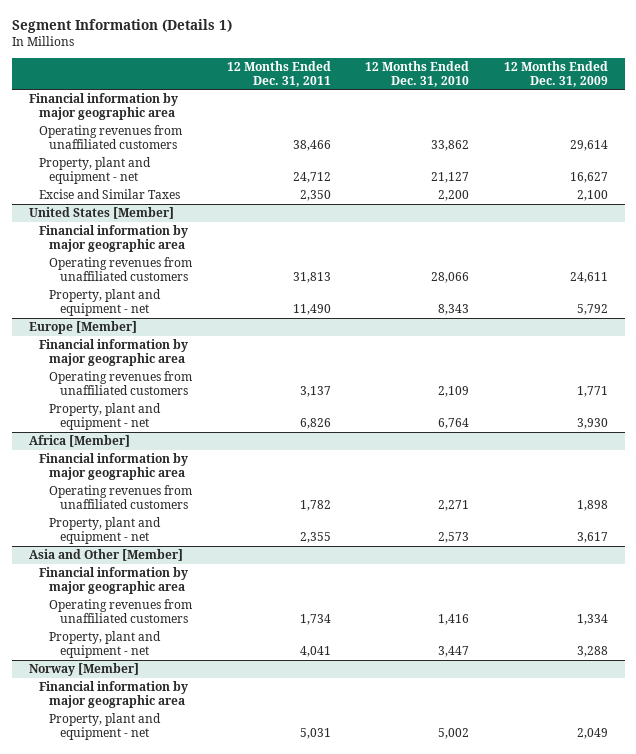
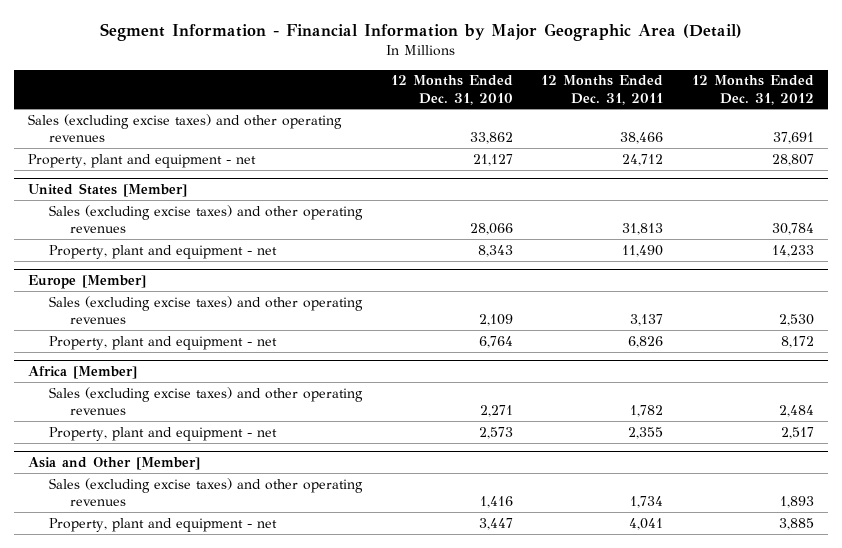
[11,18,232,33] Segment Information (Details 1) -> [100,23,743,42] Segment Information - Financial Information by Major Geographic Area (Detail)
[503,60,608,87] 12 Months Ended Dec. 31, 2009 -> none
none -> [691,75,814,105] 12 Months Ended Dec. 31, 2012
[28,93,178,121] Financial information by major geographic area -> none
[39,125,183,150] Operating revenues from unaffiliated customers -> [28,113,343,143] Sales (excluding excise taxes) and other operating revenues
[39,189,181,200] Excise and Similar Taxes -> none
[39,225,189,253] Financial information by major geographic area -> none
[49,257,193,282] Operating revenues from unaffiliated customers -> [49,204,364,234] Sales (excluding excise taxes) and other operating revenues
[39,339,189,367] Financial information by major geographic area -> none
[49,371,193,396] Operating revenues from unaffiliated customers -> [49,295,364,325] Sales (excluding excise taxes) and other operating revenues
[39,453,189,481] Financial information by major geographic area -> none
[49,485,193,510] Operating revenues from unaffiliated customers -> [49,386,364,416] Sales (excluding excise taxes) and other operating revenues
[39,567,189,595] Financial information by major geographic area -> none
[49,599,193,624] Operating revenues from unaffiliated customers -> [49,477,364,507] Sales (excluding excise taxes) and other operating revenues
[28,663,139,677] Norway [Member] -> none
[39,681,189,709] Financial information by major geographic area -> none
[49,713,162,741] Property, plant and equipment - net -> none

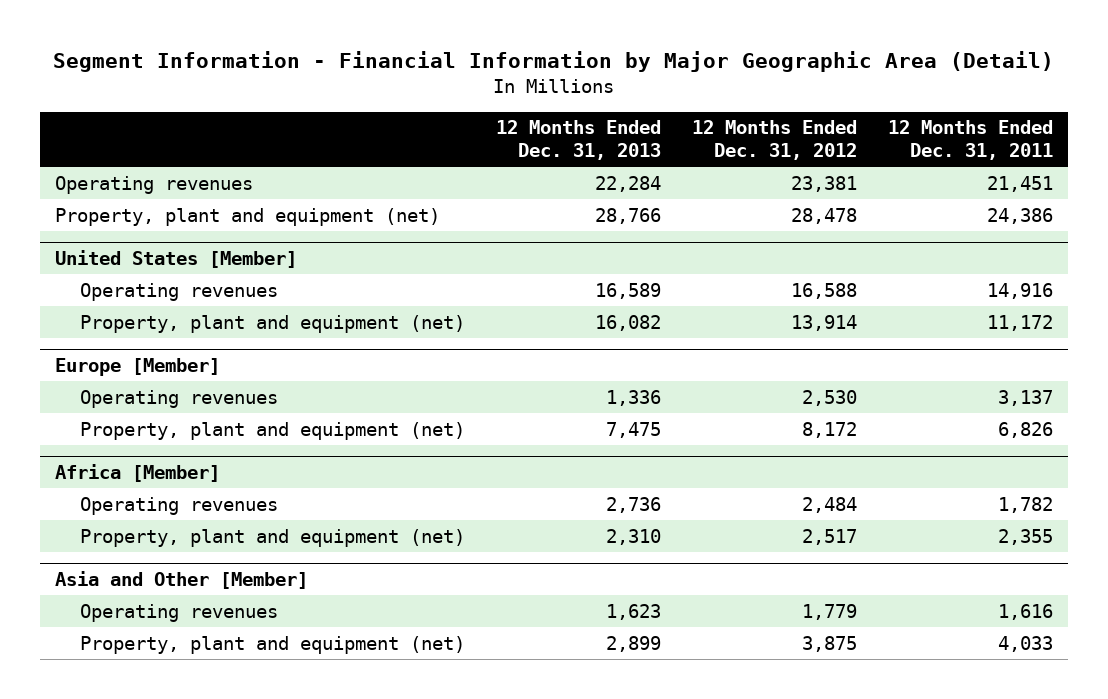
[390,75,513,105] 12 Months Ended Dec. 31, 2010 -> none
none -> [496,120,662,160] 12 Months Ended Dec. 31, 2013
[28,113,343,143] Sales (excluding excise taxes) and other operating revenues -> [55,175,254,194] Operating revenues
[620,132,664,145] 38,466 -> [986,175,1053,192] 21,451
[772,132,814,145] 37,691 -> [790,175,857,192] 23,381
[28,153,257,168] Property, plant and equipment - net -> [55,207,441,226] Property, plant and equipment (net)
[622,153,664,166] 24,712 -> [986,207,1053,224] 24,386
[771,153,814,166] 28,807 -> [790,207,857,224] 28,478
[49,204,364,234] Sales (excluding excise taxes) and other operating revenues -> [80,282,279,301] Operating revenues
[622,223,664,236] 31,813 -> [986,282,1053,299] 14,916
[771,223,814,236] 30,784 -> [790,282,857,299] 16,588
[49,244,278,259] Property, plant and equipment - net -> [80,314,466,333] Property, plant and equipment (net)
[622,244,664,257] 11,490 -> [986,314,1053,331] 11,172
[771,244,814,257] 14,233 -> [790,314,857,331] 13,914
[49,295,364,325] Sales (excluding excise taxes) and other operating revenues -> [80,389,279,408] Operating revenues
[49,335,278,350] Property, plant and equipment - net -> [80,421,466,440] Property, plant and equipment (net)
[49,386,364,416] Sales (excluding excise taxes) and other operating revenues -> [80,496,279,515] Operating revenues
[49,426,278,441] Property, plant and equipment - net -> [80,528,466,547] Property, plant and equipment (net)
[49,477,364,507] Sales (excluding excise taxes) and other operating revenues -> [80,603,279,622] Operating revenues
[630,496,664,509] 1,734 -> [997,603,1053,620] 1,616
[779,496,814,509] 1,893 -> [801,603,857,620] 1,779
[49,517,278,532] Property, plant and equipment - net -> [80,635,466,654] Property, plant and equipment (net)
[629,517,664,530] 4,041 -> [997,635,1053,652] 4,033
[778,517,814,530] 3,885 -> [801,635,857,652] 3,875

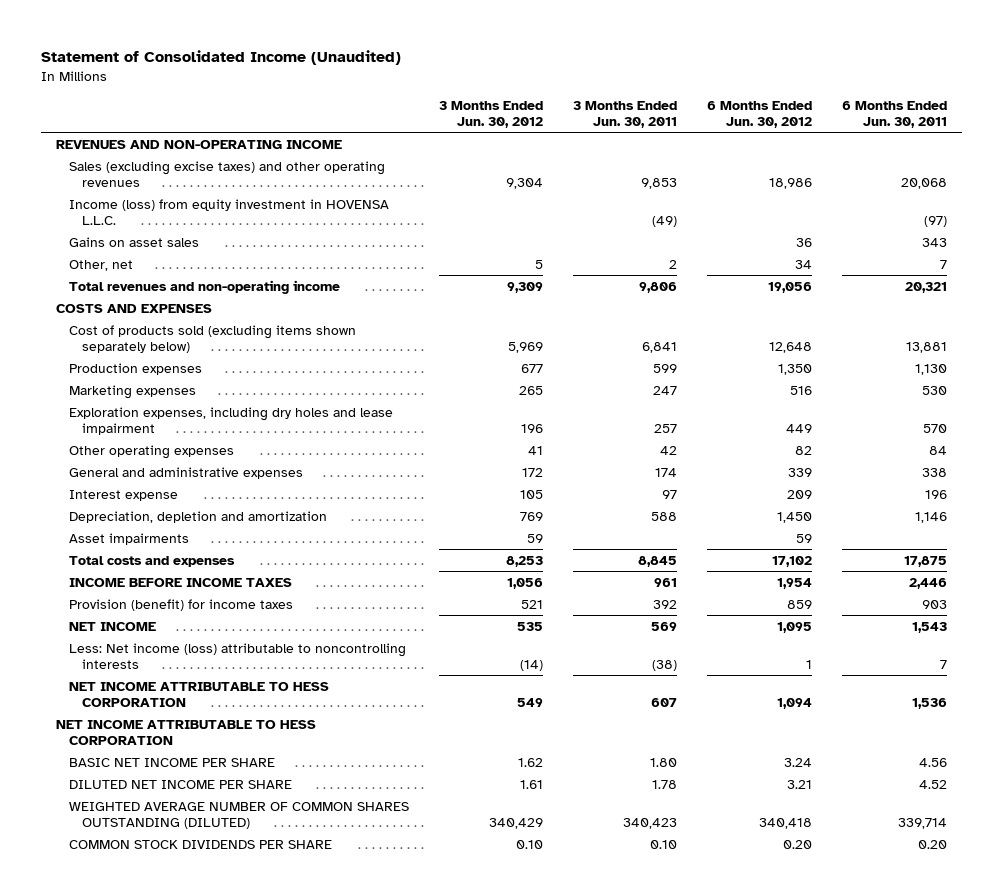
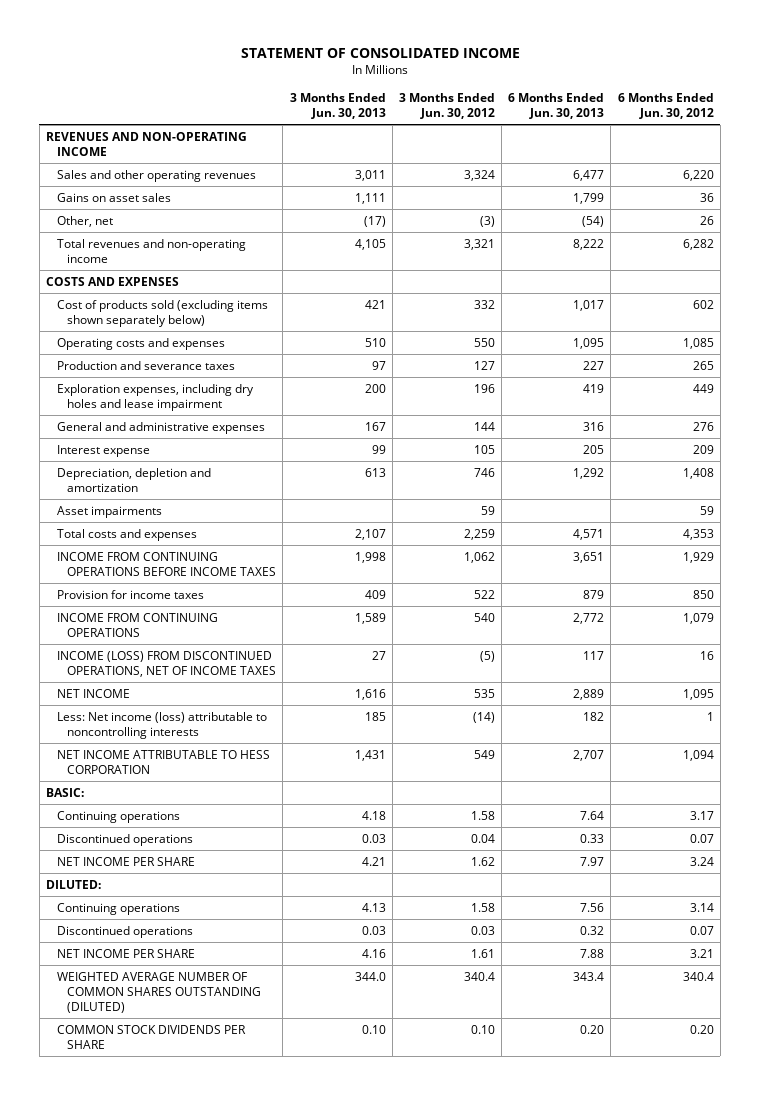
[41,50,402,66] Statement of Consolidated Income (Unaudited) -> [240,47,520,58] STATEMENT OF CONSOLIDATED INCOME
[573,100,678,128] 3 Months Ended Jun. 30, 2011 -> none
[842,100,948,128] 6 Months Ended Jun. 30, 2011 -> none
none -> [289,92,386,119] 3 Months Ended Jun. 30, 2013
none -> [508,92,605,119] 6 Months Ended Jun. 30, 2013
[69,198,390,225] Income (loss) from equity investment in HOVENSA L.L.C. -> none
[69,160,386,187] Sales (excluding excise taxes) and other operating revenues -> [56,169,256,182] Sales and other operating revenues
[506,177,544,189] 9,304 -> [463,169,495,181] 3,324
[769,177,813,189] 18,986 -> [682,169,714,181] 6,220
[535,259,544,269] 5 -> [479,215,495,227] (3)
[795,259,813,269] 34 -> [699,215,714,225] 26
[507,281,544,293] 9,309 -> [463,238,495,250] 3,321
[768,281,813,293] 19,056 -> [682,238,714,250] 6,282
[69,362,203,375] Production expenses -> none
[69,384,197,399] Marketing expenses -> none
[508,341,544,353] 5,969 -> [473,299,495,309] 332
[769,341,813,353] 12,648 -> [692,299,714,309] 602
none -> [56,337,225,350] Operating costs and expenses
none -> [56,360,235,370] Production and severance taxes
[69,444,235,459] Other operating expenses -> none
[522,467,544,477] 172 -> [473,421,495,431] 144
[788,467,813,477] 339 -> [692,421,714,431] 276
[520,511,544,521] 769 -> [473,467,495,477] 746
[777,511,813,523] 1,450 -> [682,467,714,479] 1,408
[506,555,544,567] 8,253 -> [463,528,495,540] 2,259
[772,555,813,567] 17,102 -> [682,528,714,540] 4,353
[69,577,293,587] INCOME BEFORE INCOME TAXES -> [56,551,277,576] INCOME FROM CONTINUING OPERATIONS BEFORE INCOME TAXES
[507,577,544,589] 1,056 -> [463,551,495,563] 1,062
[777,577,813,589] 1,954 -> [682,551,714,563] 1,929
[69,598,294,611] Provision (benefit) for income taxes -> [56,589,204,599] Provision for income taxes
[521,599,544,609] 521 -> [473,589,495,599] 522
[787,599,813,609] 859 -> [692,589,714,599] 850
none -> [56,612,218,637] INCOME FROM CONTINUING OPERATIONS
none -> [56,650,277,677] INCOME (LOSS) FROM DISCONTINUED OPERATIONS, NET OF INCOME TAXES
[56,719,317,745] NET INCOME ATTRIBUTABLE TO HESS CORPORATION -> none
none -> [45,787,84,797] BASIC:
none -> [56,810,180,823] Continuing operations
none -> [56,833,193,846] Discontinued operations
[69,757,276,767] BASIC NET INCOME PER SHARE -> [56,856,195,866] NET INCOME PER SHARE
none -> [45,879,101,889] DILUTED:
none -> [56,902,180,915] Continuing operations
none -> [56,925,193,938] Discontinued operations
[69,779,293,789] DILUTED NET INCOME PER SHARE -> [56,948,195,958] NET INCOME PER SHARE
[489,817,544,829] 340,429 -> [463,971,495,981] 340.4
[759,817,813,829] 340,418 -> [682,971,714,981] 340.4

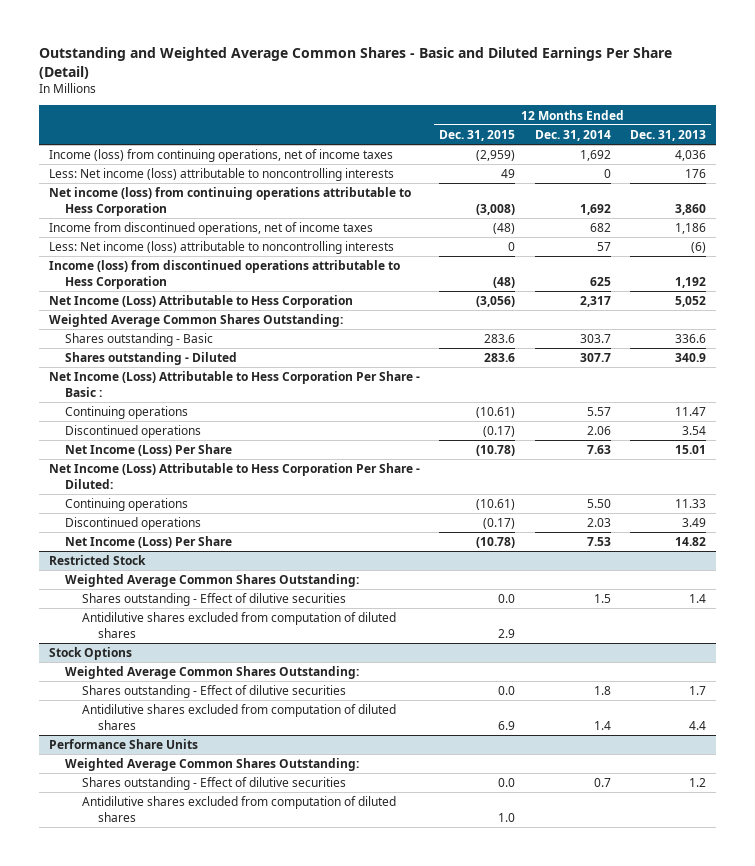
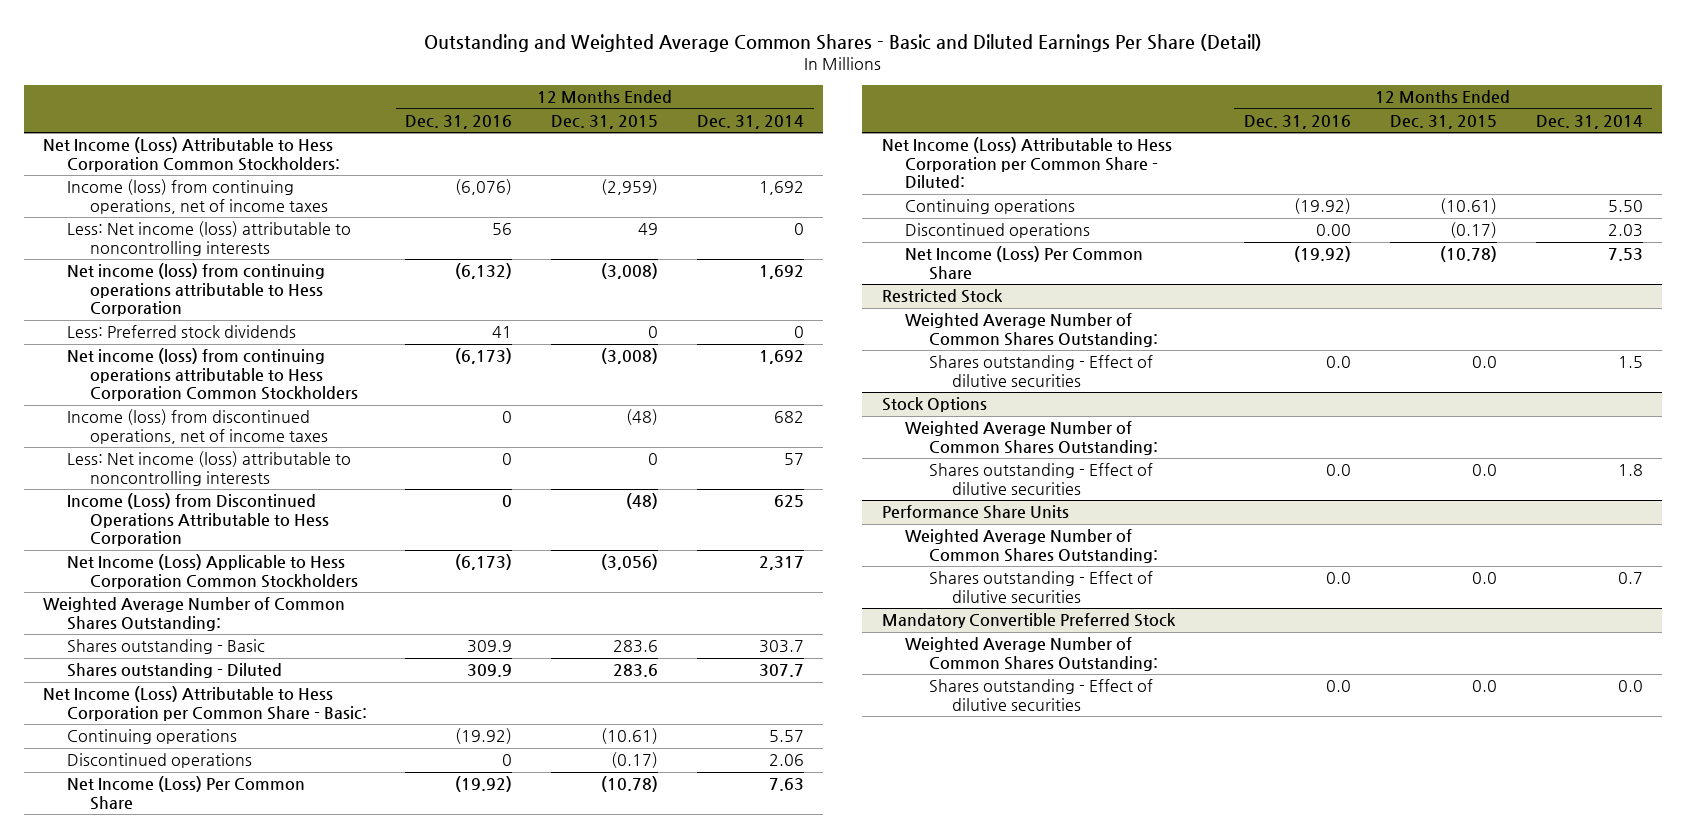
[630,130,707,142] Dec. 31, 2013 -> none
none -> [405,114,513,129] Dec. 31, 2016
none -> [43,137,340,172] Net Income (Loss) Attributable to Hess Corporation Common Stockholders:
none -> [66,325,296,339] Less: Preferred stock dividends
none -> [66,348,359,402] Net income (loss) from continuing operations attributable to Hess Corporation Common Stockholders
[48,222,373,236] Income from discontinued operations, net of income taxes -> [66,409,329,444] Income (loss) from discontinued operations, net of income taxes
[48,260,400,289] Income (loss) from discontinued operations attributable to Hess Corporation -> [66,493,330,547] Income (Loss) from Discontinued Operations Attributable to Hess Corporation
[48,295,353,309] Net Income (Loss) Attributable to Hess Corporation -> [66,554,359,589] Net Income (Loss) Applicable to Hess Corporation Common Stockholders
[48,314,343,328] Weighted Average Common Shares Outstanding: -> [43,597,346,631] Weighted Average Number of Common Shares Outstanding:
[48,371,420,397] Net Income (Loss) Attributable to Hess Corporation Per Share - Basic : -> [43,686,367,721] Net Income (Loss) Attributable to Hess Corporation per Common Share - Basic:
[65,444,233,457] Net Income (Loss) Per Share -> [66,776,305,810] Net Income (Loss) Per Common Share
[48,463,420,489] Net Income (Loss) Attributable to Hess Corporation Per Share - Diluted: -> [881,137,1172,189] Net Income (Loss) Attributable to Hess Corporation per Common Share - Diluted:
[65,536,233,549] Net Income (Loss) Per Share -> [905,246,1144,280] Net Income (Loss) Per Common Share
[65,574,360,588] Weighted Average Common Shares Outstanding: -> [905,313,1158,347] Weighted Average Number of Common Shares Outstanding:
[81,612,396,638] Antidilutive shares excluded from computation of diluted shares -> none
[65,666,360,680] Weighted Average Common Shares Outstanding: -> [905,421,1158,455] Weighted Average Number of Common Shares Outstanding:
[81,704,396,730] Antidilutive shares excluded from computation of diluted shares -> none
[65,758,360,772] Weighted Average Common Shares Outstanding: -> [905,529,1158,563] Weighted Average Number of Common Shares Outstanding:
[81,796,396,822] Antidilutive shares excluded from computation of diluted shares -> none
none -> [881,613,1176,629] Mandatory Convertible Preferred Stock
none -> [905,637,1158,671] Weighted Average Number of Common Shares Outstanding:
none -> [928,679,1153,711] Shares outstanding - Effect of dilutive securities

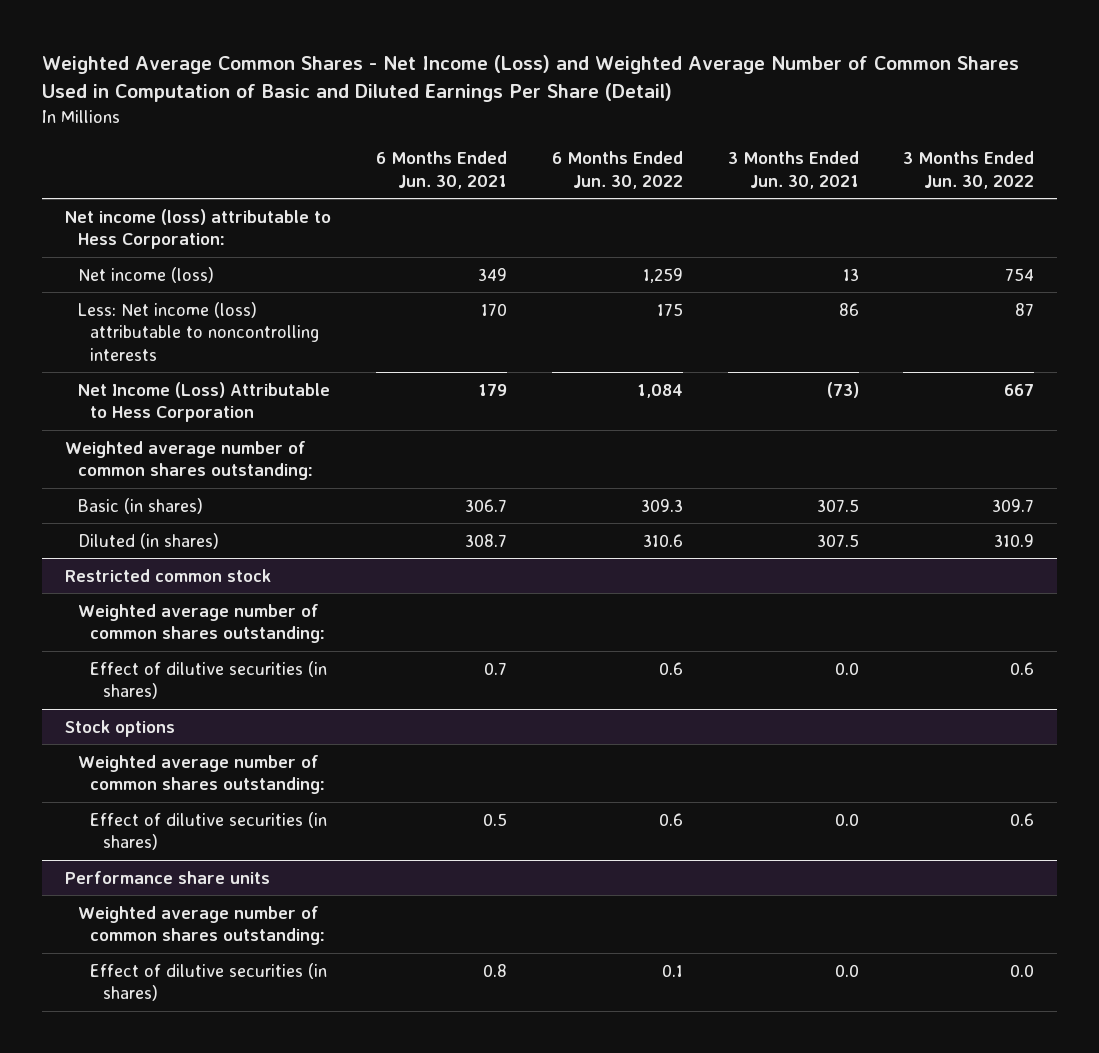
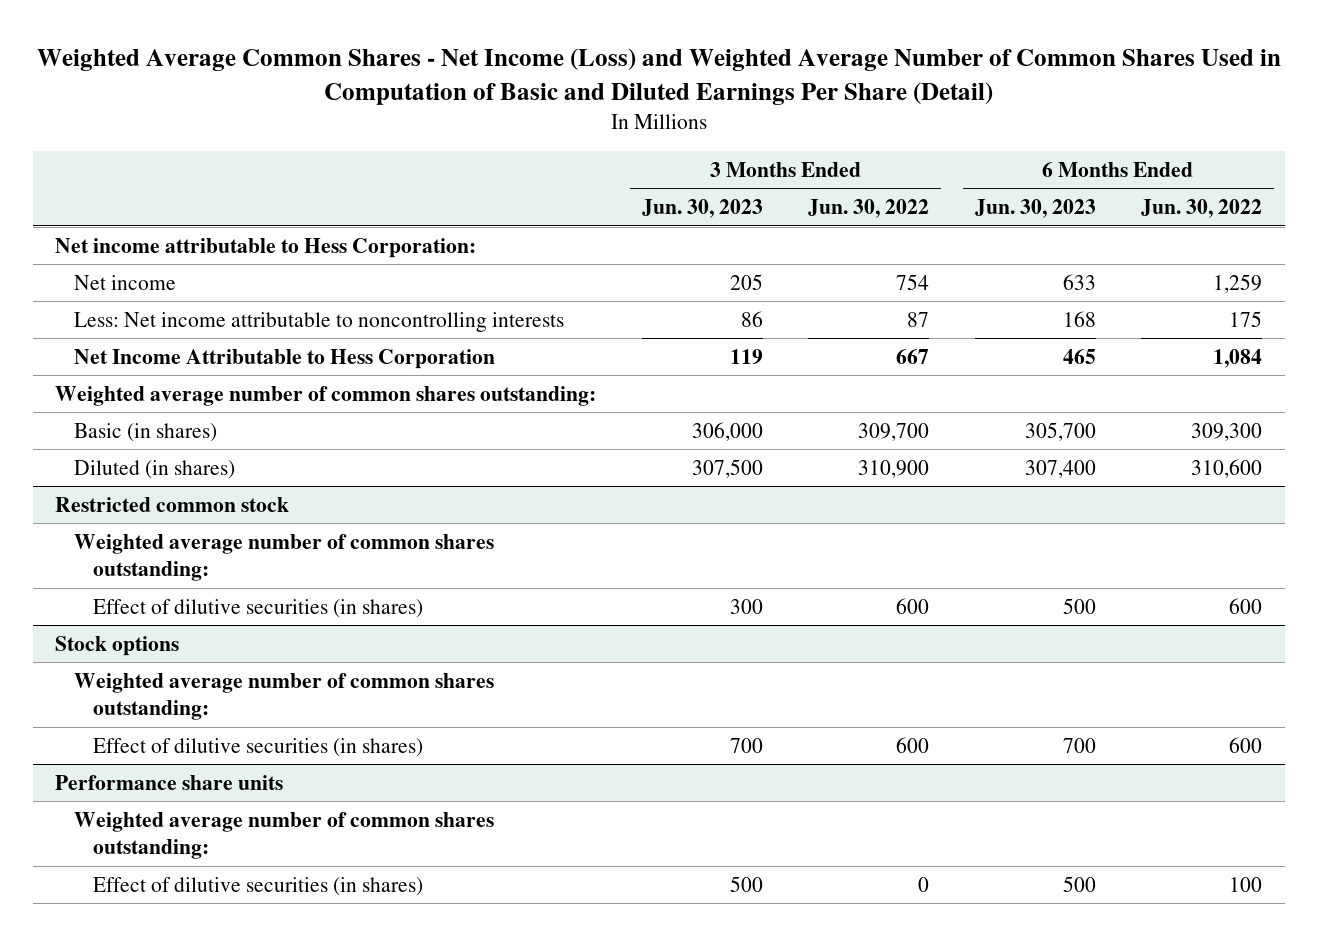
[375,151,507,189] 6 Months Ended Jun. 30, 2021 -> none
[727,151,859,189] 3 Months Ended Jun. 30, 2021 -> none
none -> [641,199,763,219] Jun. 30, 2023
none -> [974,199,1096,219] Jun. 30, 2023
[64,208,331,250] Net income (loss) attributable to Hess Corporation: -> [55,237,477,258] Net income attributable to Hess Corporation:
[77,266,214,283] Net income (loss) -> [74,274,177,290] Net income
[77,301,320,361] Less: Net income (loss) attributable to noncontrolling interests -> [74,311,565,332] Less: Net income attributable to noncontrolling interests
[77,381,330,423] Net Income (Loss) Attributable to Hess Corporation -> [74,348,496,369] Net Income Attributable to Hess Corporation
[640,498,683,512] 309.3 -> [1191,422,1263,441] 309,300
[992,498,1035,512] 309.7 -> [858,422,930,441] 309,700
[642,533,683,547] 310.6 -> [1191,458,1263,478] 310,600
[994,533,1035,547] 310.9 -> [858,459,930,478] 310,900
[658,661,683,675] 0.6 -> [1229,597,1263,614] 600
[1010,661,1035,675] 0.6 -> [896,597,930,614] 600
[658,812,683,826] 0.6 -> [1229,736,1263,753] 600
[1010,812,1035,826] 0.6 -> [896,736,930,753] 600
[661,963,683,977] 0.1 -> [1229,876,1263,892] 100
[1010,963,1035,977] 0.0 -> [918,876,930,892] 0

